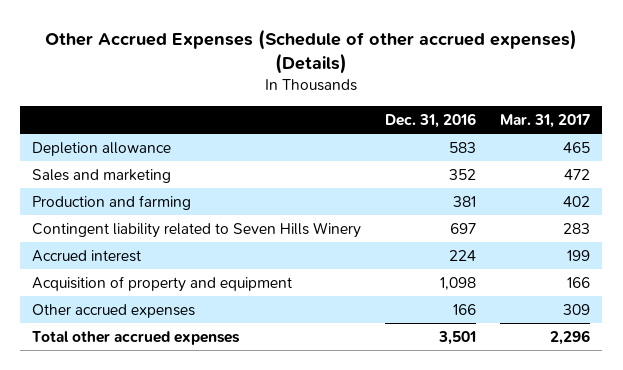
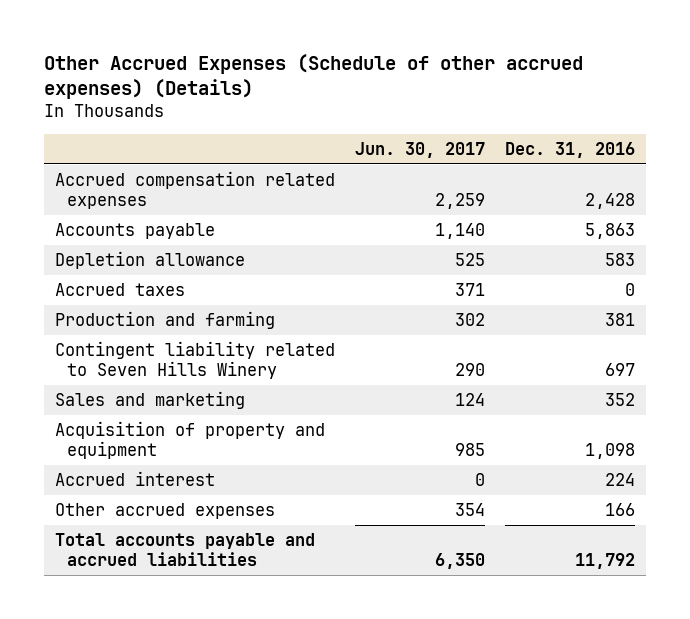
[500,113,591,128] Mar. 31, 2017 -> none
none -> [355,141,486,158] Jun. 30, 2017
none -> [54,170,335,209] Accrued compensation related expenses
none -> [54,222,215,239] Accounts payable
none -> [54,282,185,296] Accrued taxes
[32,168,172,183] Sales and marketing -> [54,390,245,409] Sales and marketing
[32,249,142,262] Accrued interest -> [54,470,215,486] Accrued interest
[32,330,241,345] Total other accrued expenses -> none
none -> [54,532,315,566] Total accounts payable and accrued liabilities

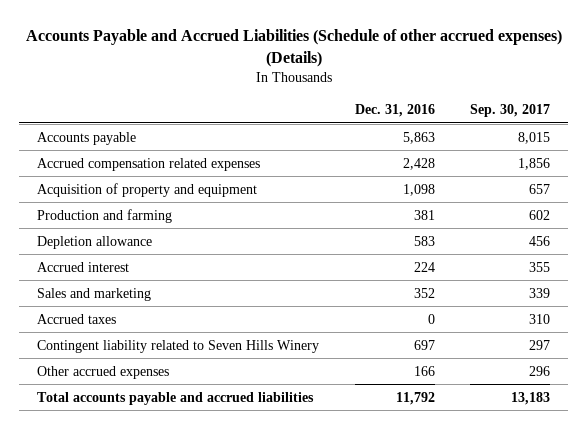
[44,53,584,100] Other Accrued Expenses (Schedule of other accrued expenses) (Details) -> [25,29,562,68] Accounts Payable and Accrued Liabilities (Schedule of other accrued expenses) (Details)
[355,141,486,158] Jun. 30, 2017 -> none
none -> [469,104,550,118] Sep. 30, 2017
[54,170,335,209] Accrued compensation related expenses -> [37,157,261,171] Accrued compensation related expenses
[54,420,325,459] Acquisition of property and equipment -> [37,182,258,197] Acquisition of property and equipment
[54,310,275,329] Production and farming -> [37,208,173,223] Production and farming
[54,470,215,486] Accrued interest -> [37,261,130,272] Accrued interest
[54,390,245,409] Sales and marketing -> [37,287,152,301] Sales and marketing

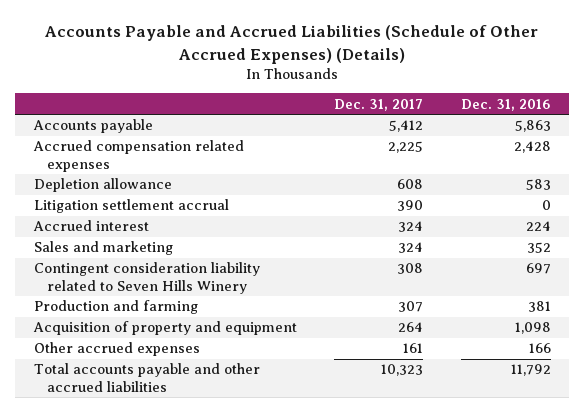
[25,29,562,68] Accounts Payable and Accrued Liabilities (Schedule of other accrued expenses) (Details) -> [45,25,539,64] Accounts Payable and Accrued Liabilities (Schedule of Other Accrued Expenses) (Details)
[469,104,550,118] Sep. 30, 2017 -> none
none -> [334,98,424,111] Dec. 31, 2017
none -> [33,199,229,214] Litigation settlement accrual
[37,313,117,324] Accrued taxes -> none
[37,339,320,353] Contingent liability related to Seven Hills Winery -> [33,262,260,294] Contingent consideration liability related to Seven Hills Winery
[37,208,173,223] Production and farming -> [33,300,198,315] Production and farming
[37,182,258,197] Acquisition of property and equipment -> [32,321,297,336] Acquisition of property and equipment
[37,391,315,405] Total accounts payable and accrued liabilities -> [33,363,260,392] Total accounts payable and other accrued liabilities

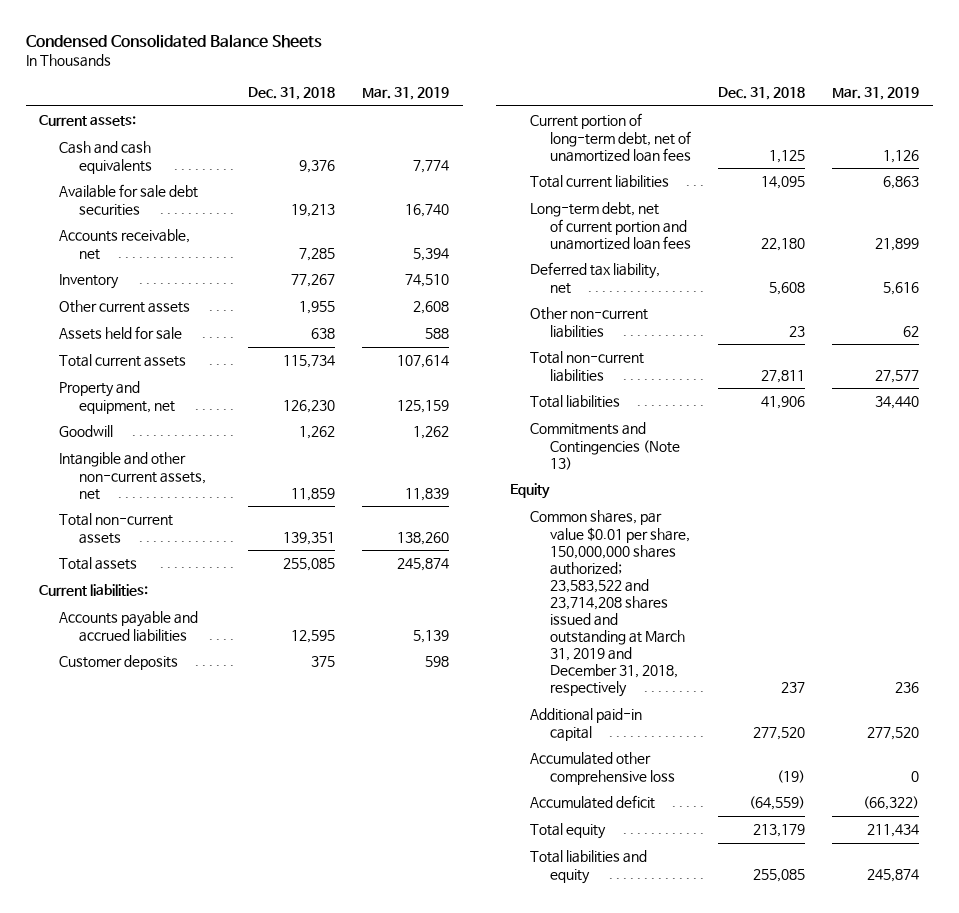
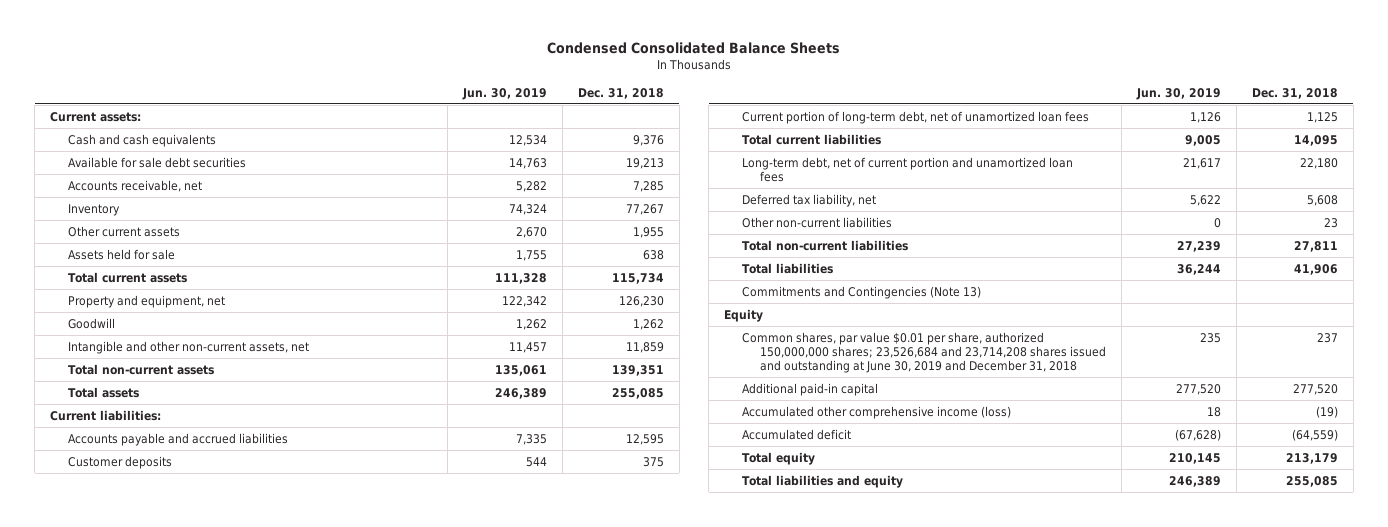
[361,86,449,100] Mar. 31, 2019 -> none
none -> [462,87,548,100] Jun. 30, 2019
[529,510,690,698] Common shares, par value $0.01 per share, 150,000,000 shares authorized; 23,583,522 and 23,714,208 shares issued and outstanding at March 31, 2019 and December 31, 2018, respectively -> [742,331,1107,373] Common shares, par value $0.01 per share, authorized 150,000,000 shares; 23,526,684 and 23,714,208 shares issued and outstanding at June 30, 2019 and December 31, 2018
[529,752,675,785] Accumulated other comprehensive loss -> [742,405,1012,419] Accumulated other comprehensive income (loss)

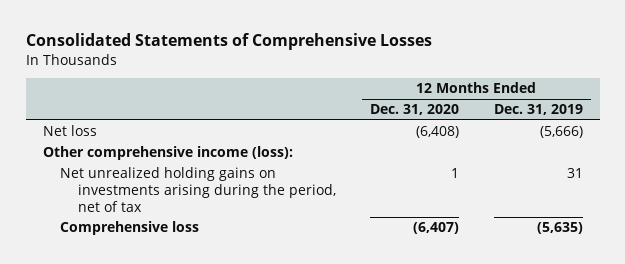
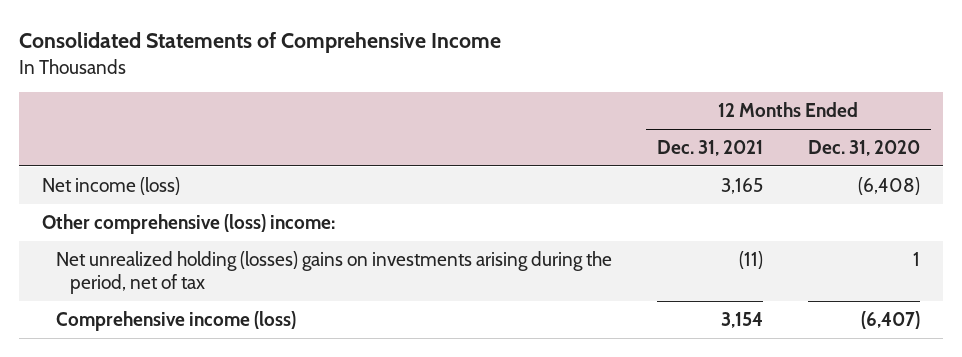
[25,33,432,51] Consolidated Statements of Comprehensive Losses -> [19,32,502,54] Consolidated Statements of Comprehensive Income
[493,104,583,116] Dec. 31, 2019 -> none
none -> [656,139,763,156] Dec. 31, 2021
[42,125,97,137] Net loss -> [41,176,180,195] Net income (loss)
[42,146,293,161] Other comprehensive income (loss): -> [41,213,335,234] Other comprehensive (loss) income:
[60,167,337,212] Net unrealized holding gains on investments arising during the period, net of tax -> [55,250,612,294] Net unrealized holding (losses) gains on investments arising during the period, net of tax
[60,221,200,236] Comprehensive loss -> [55,310,296,331] Comprehensive income (loss)

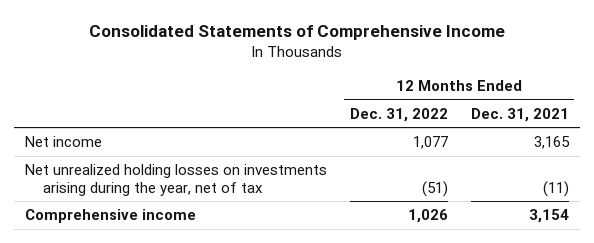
[807,139,920,156] Dec. 31, 2020 -> none
none -> [349,107,448,122] Dec. 31, 2022
[41,213,335,234] Other comprehensive (loss) income: -> none
[41,176,180,195] Net income (loss) -> [25,136,103,148] Net income
[55,250,612,294] Net unrealized holding (losses) gains on investments arising during the period, net of tax -> [25,164,328,196] Net unrealized holding losses on investments arising during the year, net of tax
[55,310,296,331] Comprehensive income (loss) -> [25,209,197,224] Comprehensive income

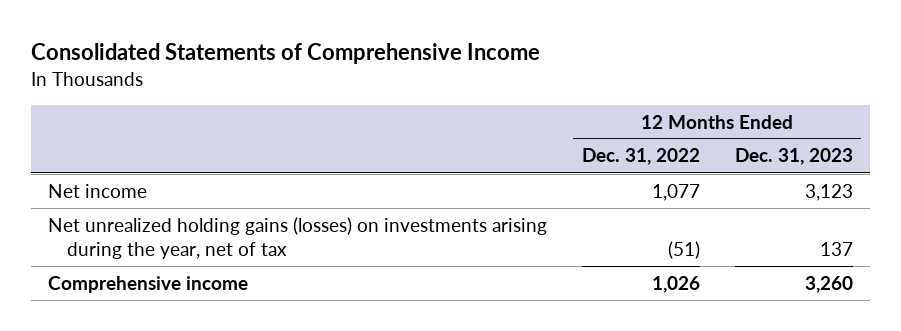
[470,107,569,122] Dec. 31, 2021 -> none
none -> [734,148,853,166] Dec. 31, 2023
[25,164,328,196] Net unrealized holding losses on investments arising during the year, net of tax -> [48,216,548,259] Net unrealized holding gains (losses) on investments arising during the year, net of tax

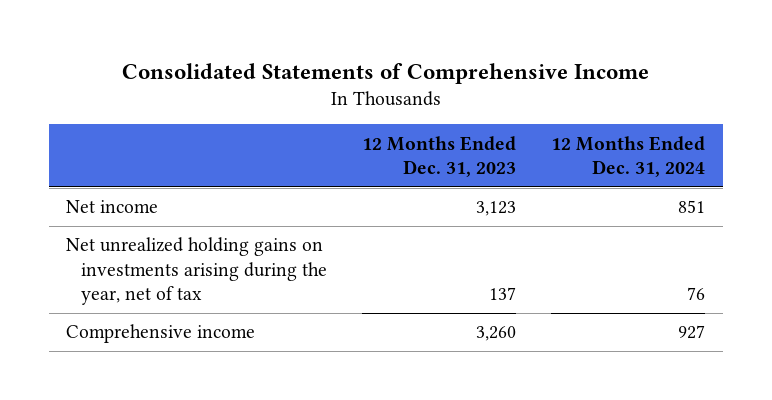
[581,148,700,166] Dec. 31, 2022 -> none
none -> [551,135,706,178] 12 Months Ended Dec. 31, 2024
[48,216,548,259] Net unrealized holding gains (losses) on investments arising during the year, net of tax -> [66,237,327,306] Net unrealized holding gains on investments arising during the year, net of tax

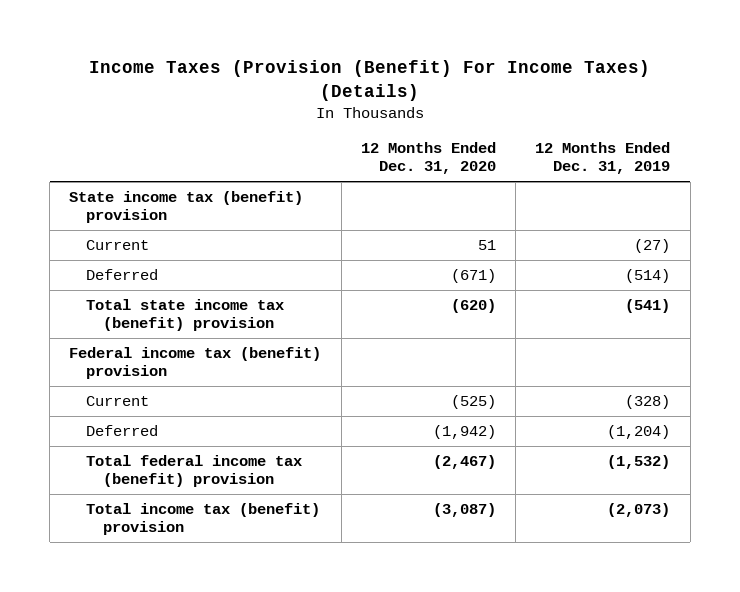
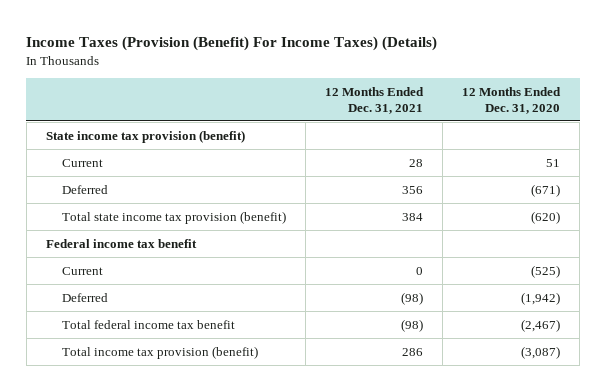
[535,142,671,175] 12 Months Ended Dec. 31, 2019 -> none
none -> [324,86,424,114] 12 Months Ended Dec. 31, 2021
[69,191,304,224] State income tax (benefit) provision -> [46,129,246,143] State income tax provision (benefit)
[86,299,285,332] Total state income tax (benefit) provision -> [61,210,286,224] Total state income tax provision (benefit)
[69,347,322,380] Federal income tax (benefit) provision -> [46,238,198,248] Federal income tax benefit
[86,455,303,488] Total federal income tax (benefit) provision -> [61,319,235,329] Total federal income tax benefit
[86,503,321,536] Total income tax (benefit) provision -> [61,345,258,359] Total income tax provision (benefit)

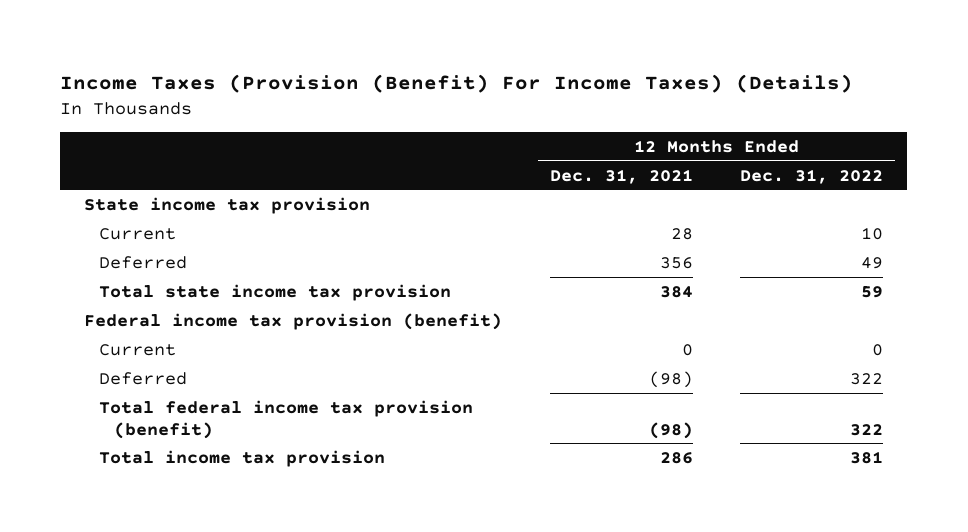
[462,86,562,114] 12 Months Ended Dec. 31, 2020 -> none
none -> [740,168,884,184] Dec. 31, 2022
[46,129,246,143] State income tax provision (benefit) -> [84,196,371,214] State income tax provision
[61,210,286,224] Total state income tax provision (benefit) -> [99,283,452,301] Total state income tax provision
[46,238,198,248] Federal income tax benefit -> [84,312,503,330] Federal income tax provision (benefit)
[61,319,235,329] Total federal income tax benefit -> [99,399,474,439] Total federal income tax provision (benefit)
[61,345,258,359] Total income tax provision (benefit) -> [99,449,386,467] Total income tax provision

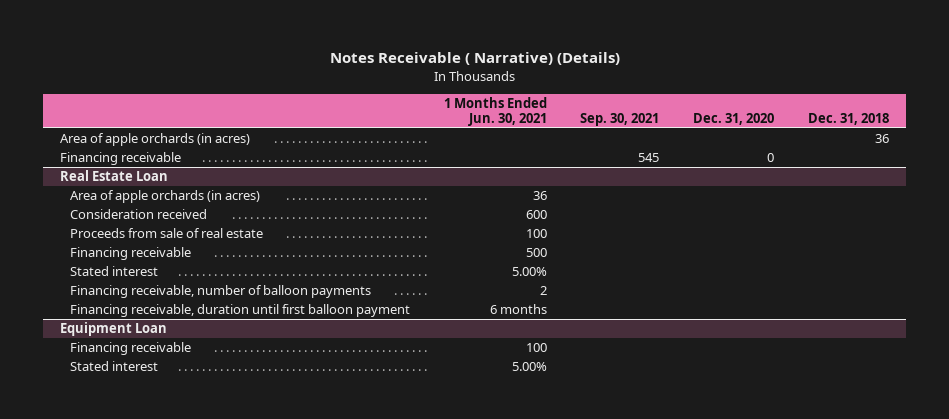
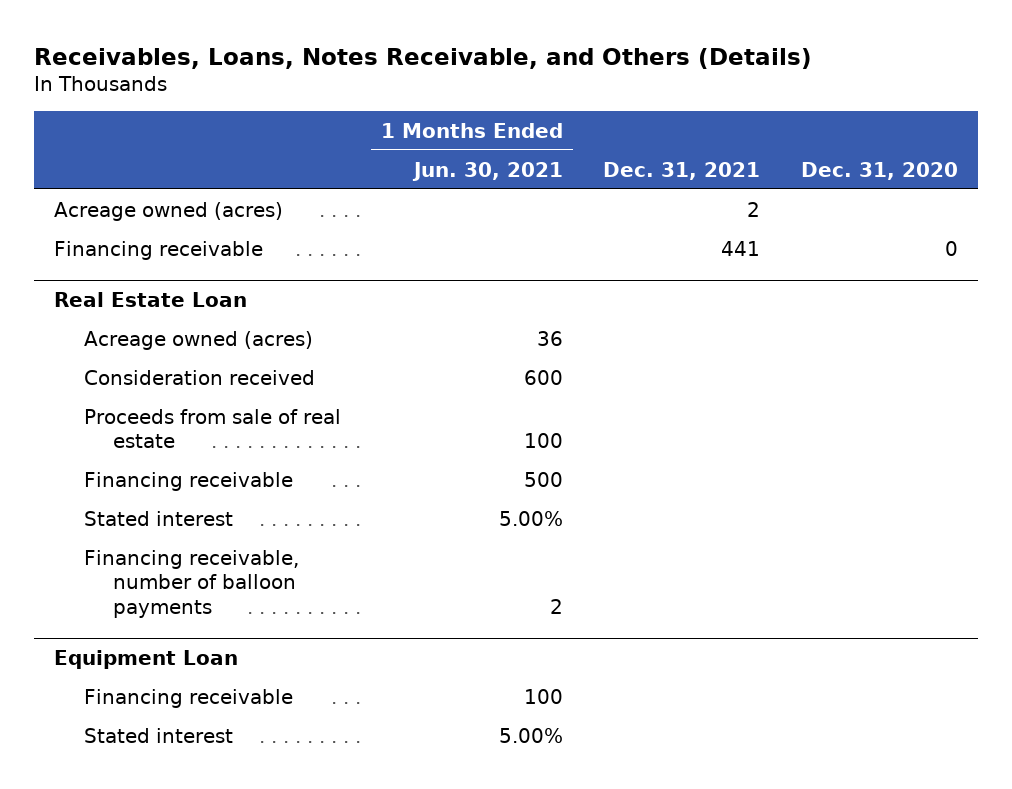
[329,52,620,66] Notes Receivable ( Narrative) (Details) -> [33,47,812,69] Receivables, Loans, Notes Receivable, and Others (Details)
[580,113,660,127] Sep. 30, 2021 -> none
[808,113,890,126] Dec. 31, 2018 -> none
none -> [603,161,761,180] Dec. 31, 2021
[60,133,251,147] Area of apple orchards (in acres) -> [53,201,283,221] Acreage owned (acres)
[69,190,260,204] Area of apple orchards (in acres) -> [83,330,313,350] Acreage owned (acres)
[69,304,410,318] Financing receivable, duration until first balloon payment -> none

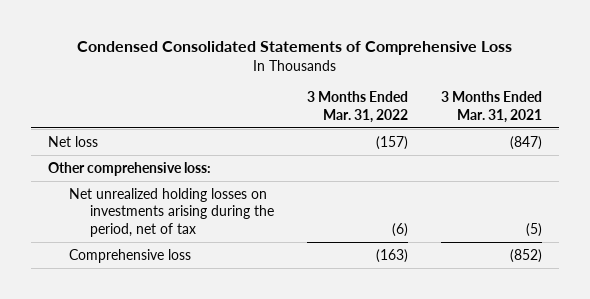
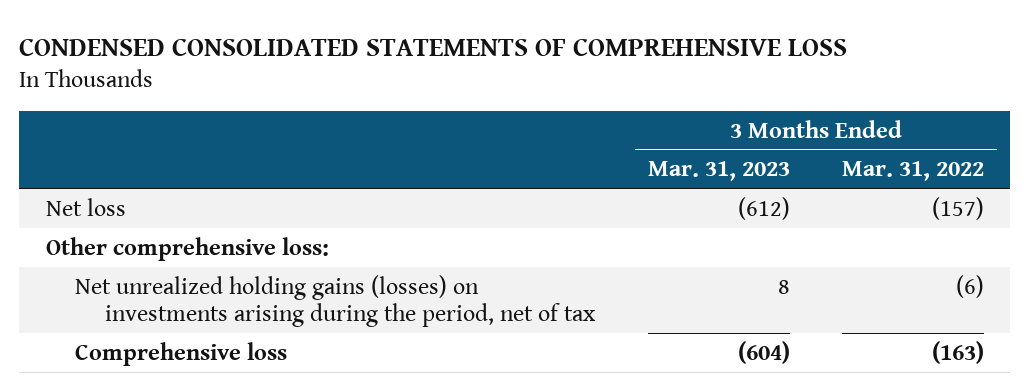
[77,41,513,56] Condensed Consolidated Statements of Comprehensive Loss -> [19,37,848,56] CONDENSED CONSOLIDATED STATEMENTS OF COMPREHENSIVE LOSS
[441,91,543,123] 3 Months Ended Mar. 31, 2021 -> none
none -> [647,161,790,182] Mar. 31, 2023
[68,187,275,237] Net unrealized holding losses on investments arising during the period, net of tax -> [75,274,597,327] Net unrealized holding gains (losses) on investments arising during the period, net of tax

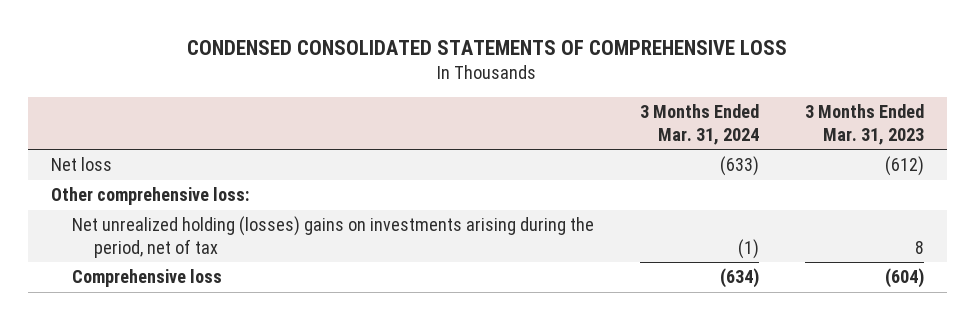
[842,161,985,182] Mar. 31, 2022 -> none
none -> [640,104,760,145] 3 Months Ended Mar. 31, 2024
[75,274,597,327] Net unrealized holding gains (losses) on investments arising during the period, net of tax -> [72,216,595,258] Net unrealized holding (losses) gains on investments arising during the period, net of tax

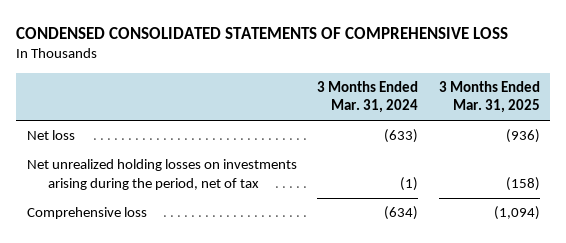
[805,104,925,145] 3 Months Ended Mar. 31, 2023 -> none
none -> [438,80,540,114] 3 Months Ended Mar. 31, 2025
[50,187,249,206] Other comprehensive loss: -> none
[72,216,595,258] Net unrealized holding (losses) gains on investments arising during the period, net of tax -> [26,159,297,190] Net unrealized holding losses on investments arising during the period, net of tax

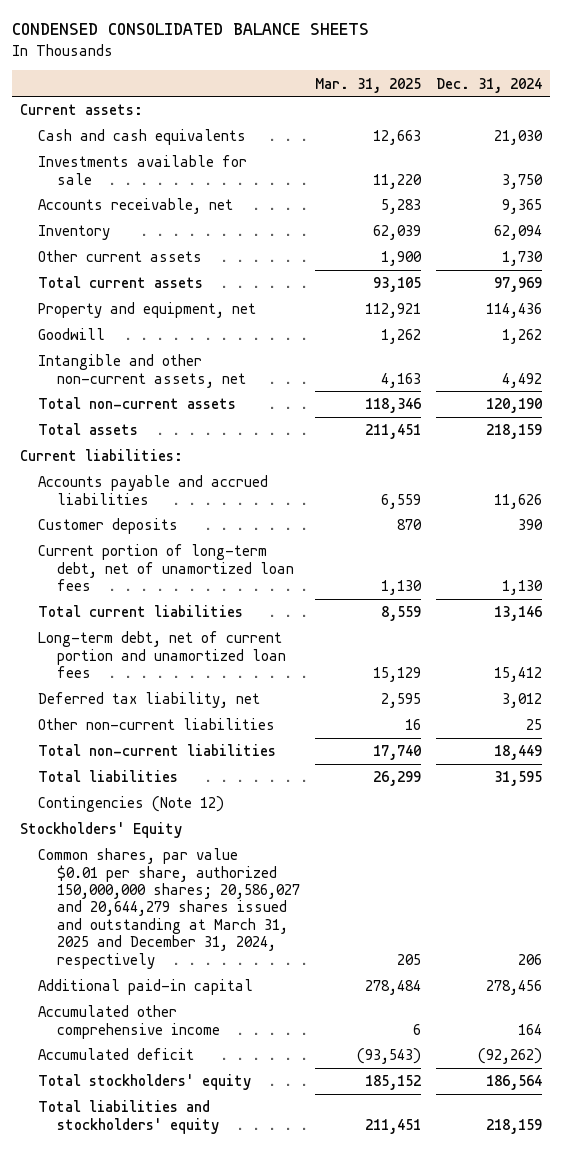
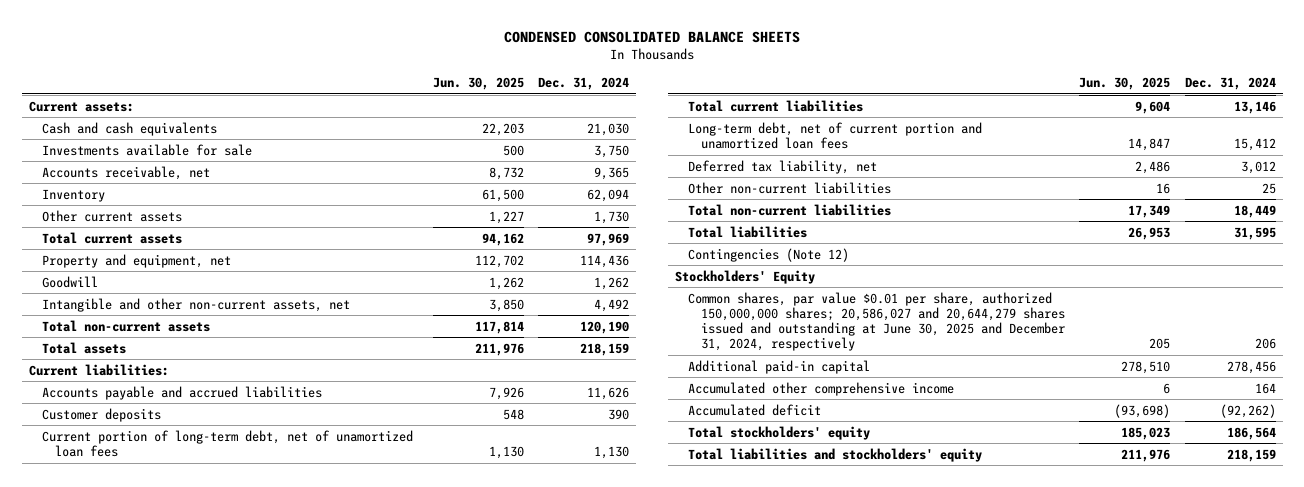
[315,77,422,93] Mar. 31, 2025 -> none
none -> [432,77,524,91] Jun. 30, 2025
[38,848,301,969] Common shares, par value $0.01 per share, authorized 150,000,000 shares; 20,586,027 and 20,644,279 shares issued and outstanding at March 31, 2025 and December 31, 2024, respectively -> [688,291,1066,352] Common shares, par value $0.01 per share, authorized 150,000,000 shares; 20,586,027 and 20,644,279 shares issued and outstanding at June 30, 2025 and December 31, 2024, respectively

